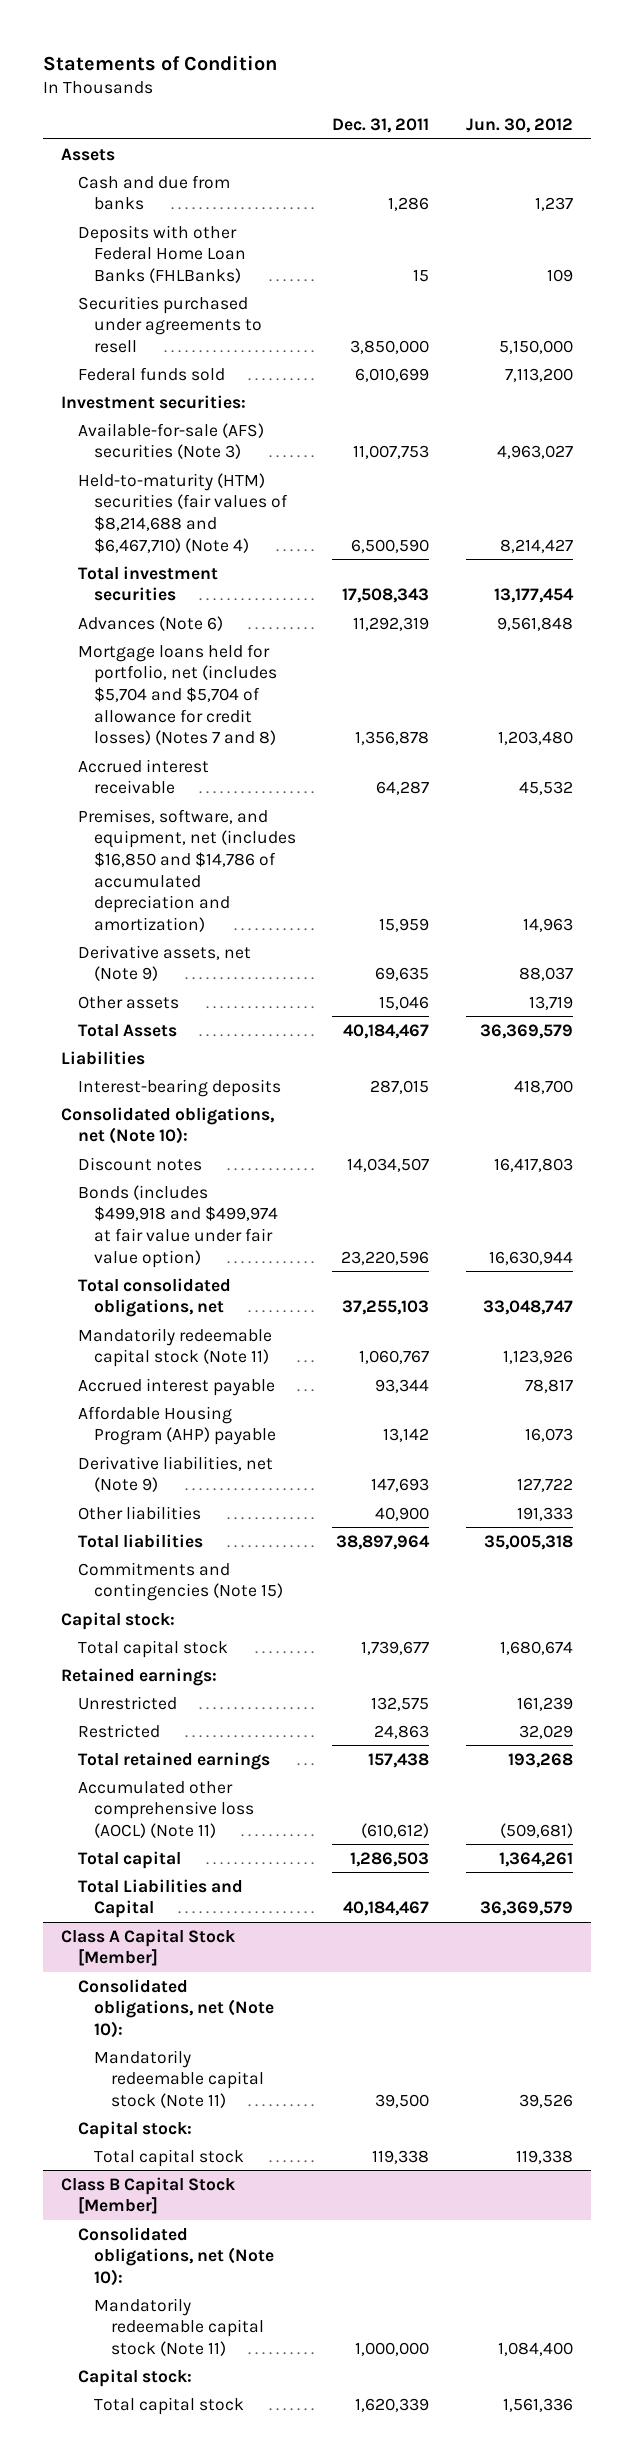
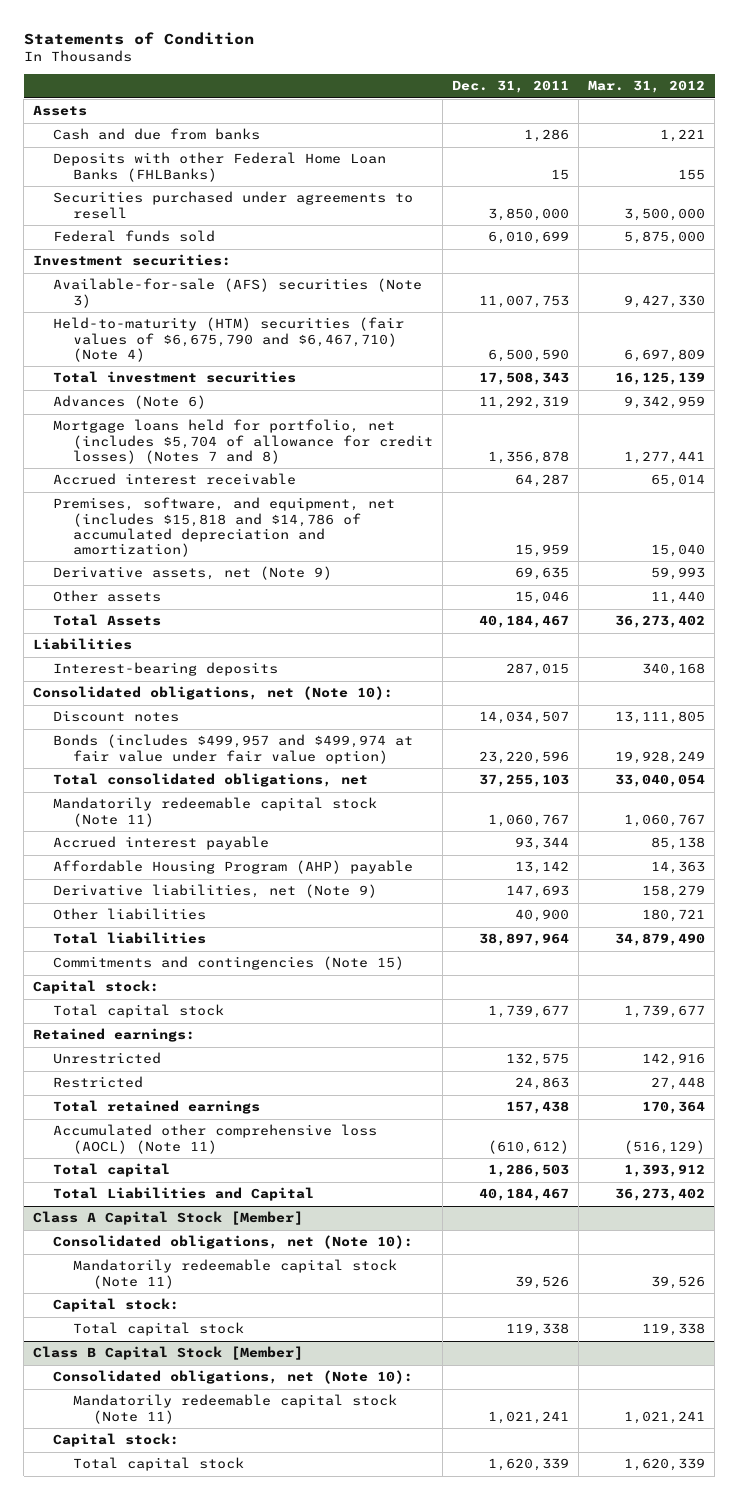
[465,118,573,134] Jun. 30, 2012 -> none
none -> [588,80,706,94] Mar. 31, 2012
[77,472,289,553] Held-to-maturity (HTM) securities (fair values of $8,214,688 and $6,467,710) (Note 4) -> [53,317,405,362] Held-to-maturity (HTM) securities (fair values of $6,675,790 and $6,467,710) (Note 4)
[77,643,278,746] Mortgage loans held for portfolio, net (includes $5,704 and $5,704 of allowance for credit losses) (Notes 7 and 8) -> [53,419,434,464] Mortgage loans held for portfolio, net (includes $5,704 of allowance for credit losses) (Notes 7 and 8)
[77,808,297,932] Premises, software, and equipment, net (includes $16,850 and $14,786 of accumulated depreciation and amortization) -> [53,497,396,557] Premises, software, and equipment, net (includes $15,818 and $14,786 of accumulated depreciation and amortization)
[77,1184,279,1268] Bonds (includes $499,918 and $499,974 at fair value under fair value option) -> [53,734,414,764] Bonds (includes $499,957 and $499,974 at fair value under fair value option)
[375,2093,430,2108] 39,500 -> [515,1275,570,1289] 39,526
[355,2341,430,2356] 1,000,000 -> [488,1410,570,1424] 1,021,241

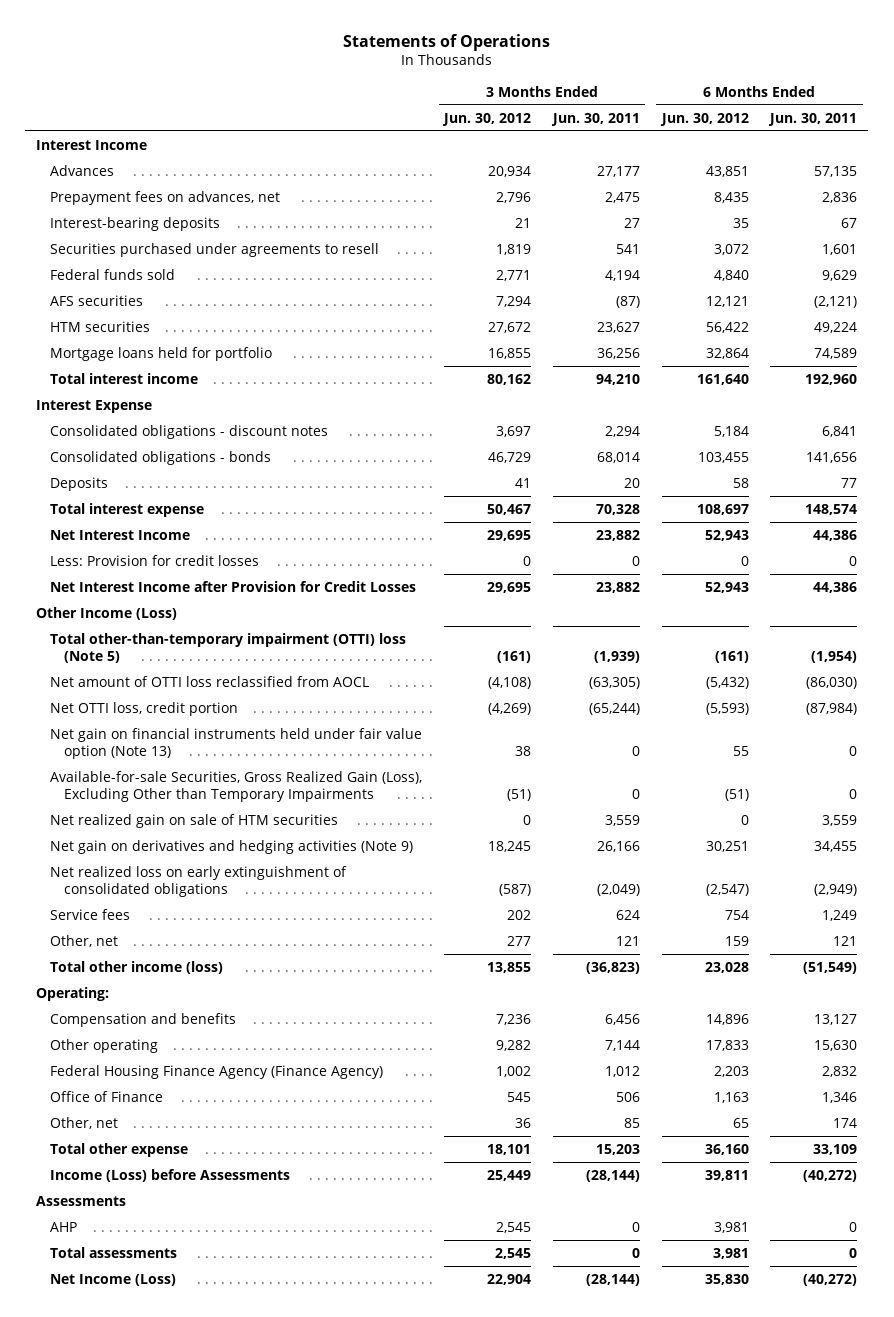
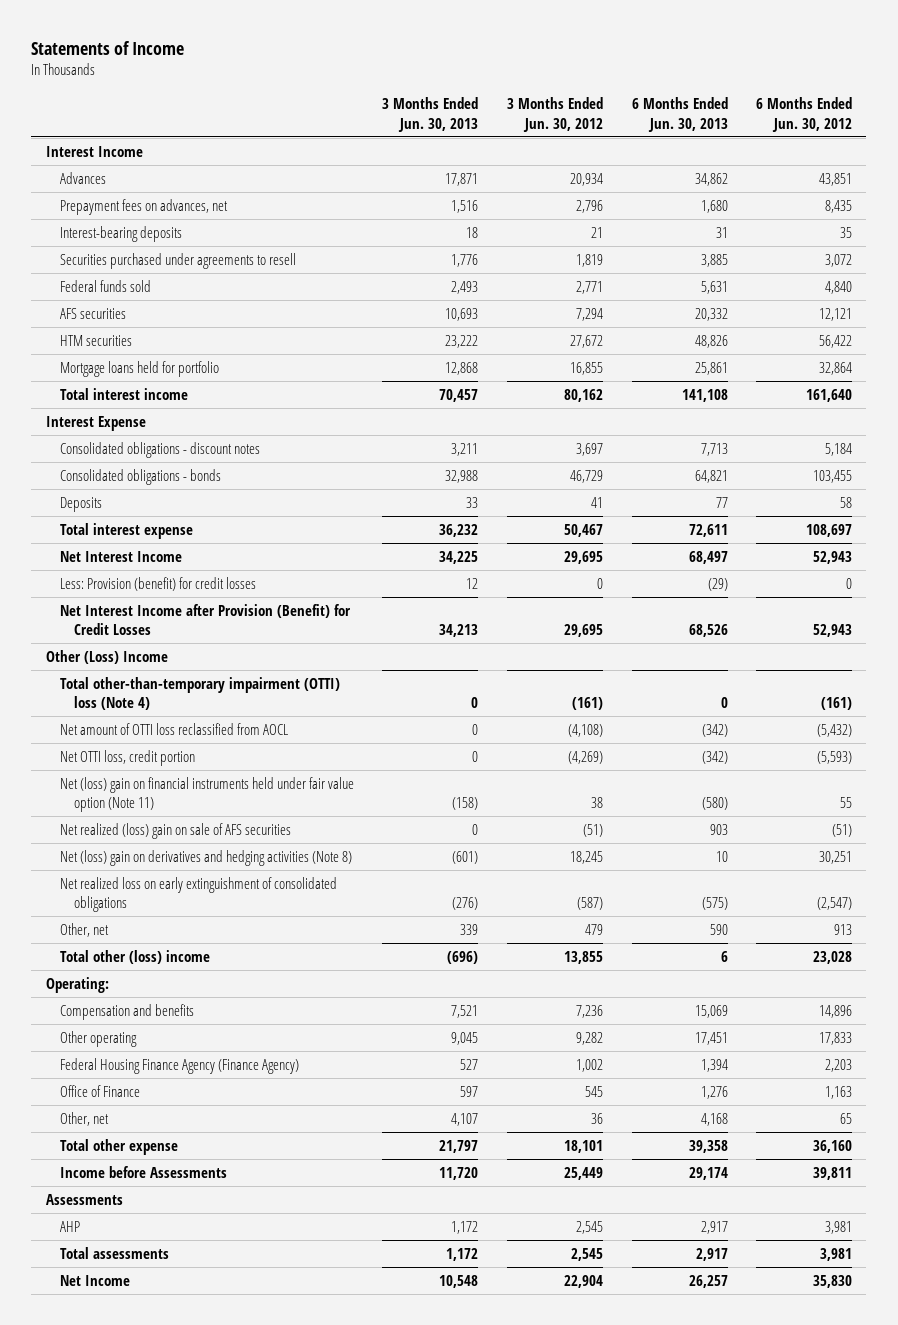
[342,33,550,51] Statements of Operations -> [31,40,185,55] Statements of Income
[550,112,640,126] Jun. 30, 2011 -> none
[768,112,858,126] Jun. 30, 2011 -> none
none -> [382,97,479,132] 3 Months Ended Jun. 30, 2013
none -> [631,97,728,132] 6 Months Ended Jun. 30, 2013
[50,554,260,566] Less: Provision for credit losses -> [59,576,256,591] Less: Provision (benefit) for credit losses
[50,580,417,592] Net Interest Income after Provision for Credit Losses -> [59,603,351,636] Net Interest Income after Provision (Benefit) for Credit Losses
[36,606,178,620] Other Income (Loss) -> [45,649,168,664] Other (Loss) Income
[50,632,407,664] Total other-than-temporary impairment (OTTI) loss (Note 5) -> [59,676,340,711] Total other-than-temporary impairment (OTTI) loss (Note 4)
[50,813,339,828] Net realized gain on sale of HTM securities -> none
[50,727,423,760] Net gain on financial instruments held under fair value option (Note 13) -> [59,776,354,813] Net (loss) gain on financial instruments held under fair value option (Note 11)
[50,770,423,803] Available-for-sale Securities, Gross Realized Gain (Loss), Excluding Other than Temporary Impairments -> [59,822,291,839] Net realized (loss) gain on sale of AFS securities
[50,839,414,854] Net gain on derivatives and hedging activities (Note 9) -> [59,849,352,866] Net (loss) gain on derivatives and hedging activities (Note 8)
[50,908,131,920] Service fees -> none
[507,935,532,946] 277 -> [585,923,604,935] 479
[724,935,749,946] 159 -> [834,923,853,935] 913
[50,960,224,974] Total other income (loss) -> [59,949,210,964] Total other (loss) income
[50,1168,291,1182] Income (Loss) before Assessments -> [59,1165,227,1178] Income before Assessments
[50,1273,177,1286] Net Income (Loss) -> [59,1274,130,1286] Net Income

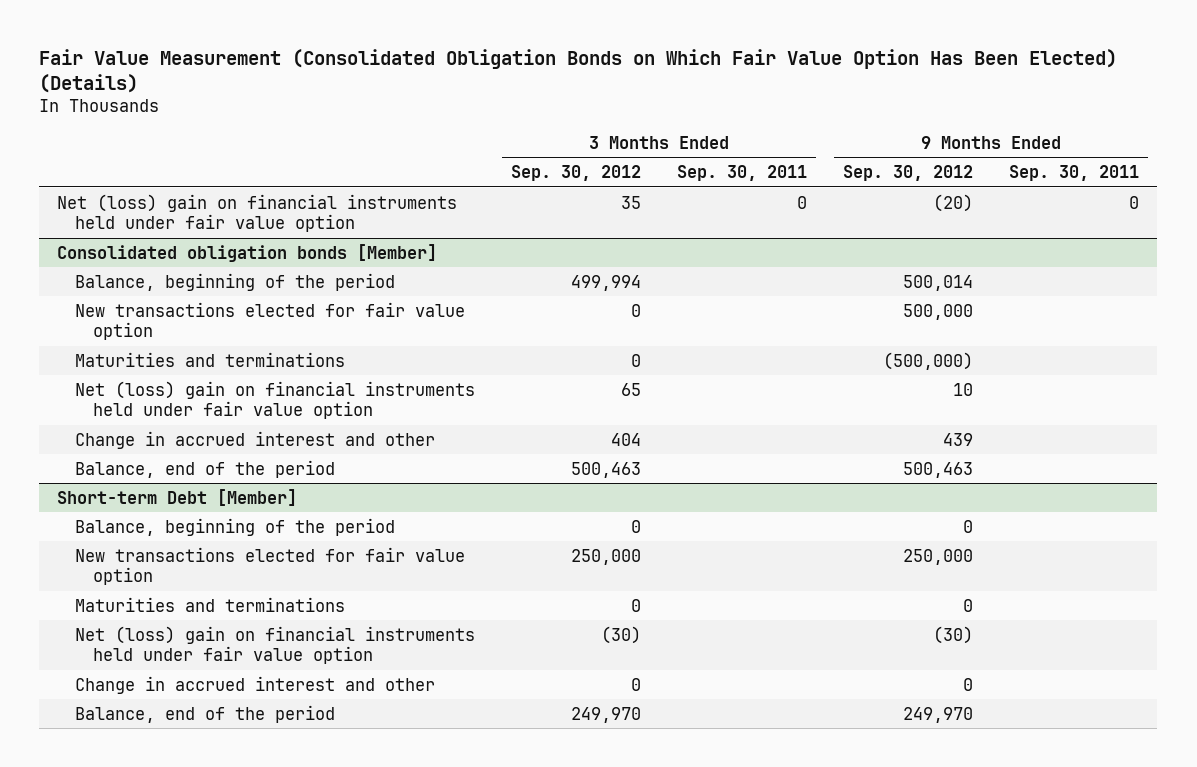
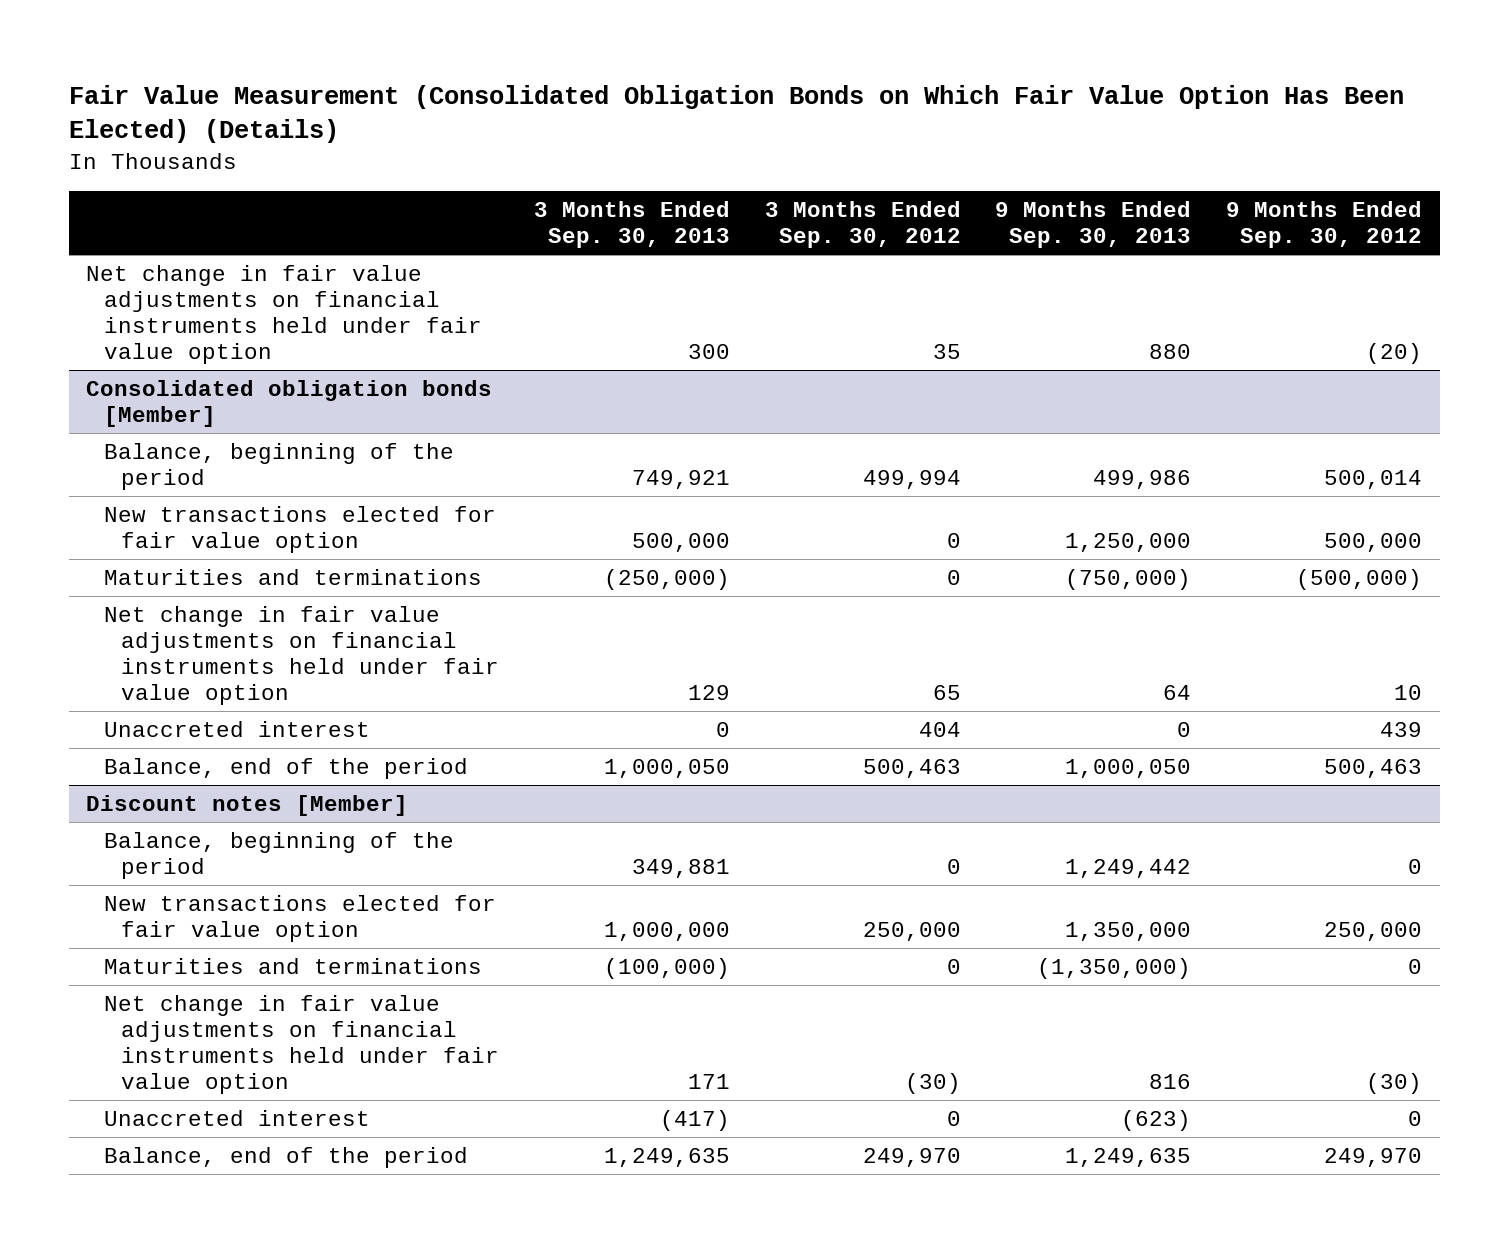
[677,165,808,182] Sep. 30, 2011 -> none
[1009,165,1140,182] Sep. 30, 2011 -> none
none -> [534,201,731,249] 3 Months Ended Sep. 30, 2013
none -> [995,201,1192,249] 9 Months Ended Sep. 30, 2013
[57,193,458,232] Net (loss) gain on financial instruments held under fair value option -> [86,265,482,365] Net change in fair value adjustments on financial instruments held under fair value option
[75,380,476,419] Net (loss) gain on financial instruments held under fair value option -> [103,606,500,706] Net change in fair value adjustments on financial instruments held under fair value option
[75,430,436,449] Change in accrued interest and other -> [103,721,370,738] Unaccreted interest
[57,488,298,506] Short-term Debt [Member] -> none
none -> [86,795,409,817] Discount notes [Member]
[75,625,476,664] Net (loss) gain on financial instruments held under fair value option -> [103,995,500,1095] Net change in fair value adjustments on financial instruments held under fair value option
[75,675,436,694] Change in accrued interest and other -> [103,1110,370,1127] Unaccreted interest

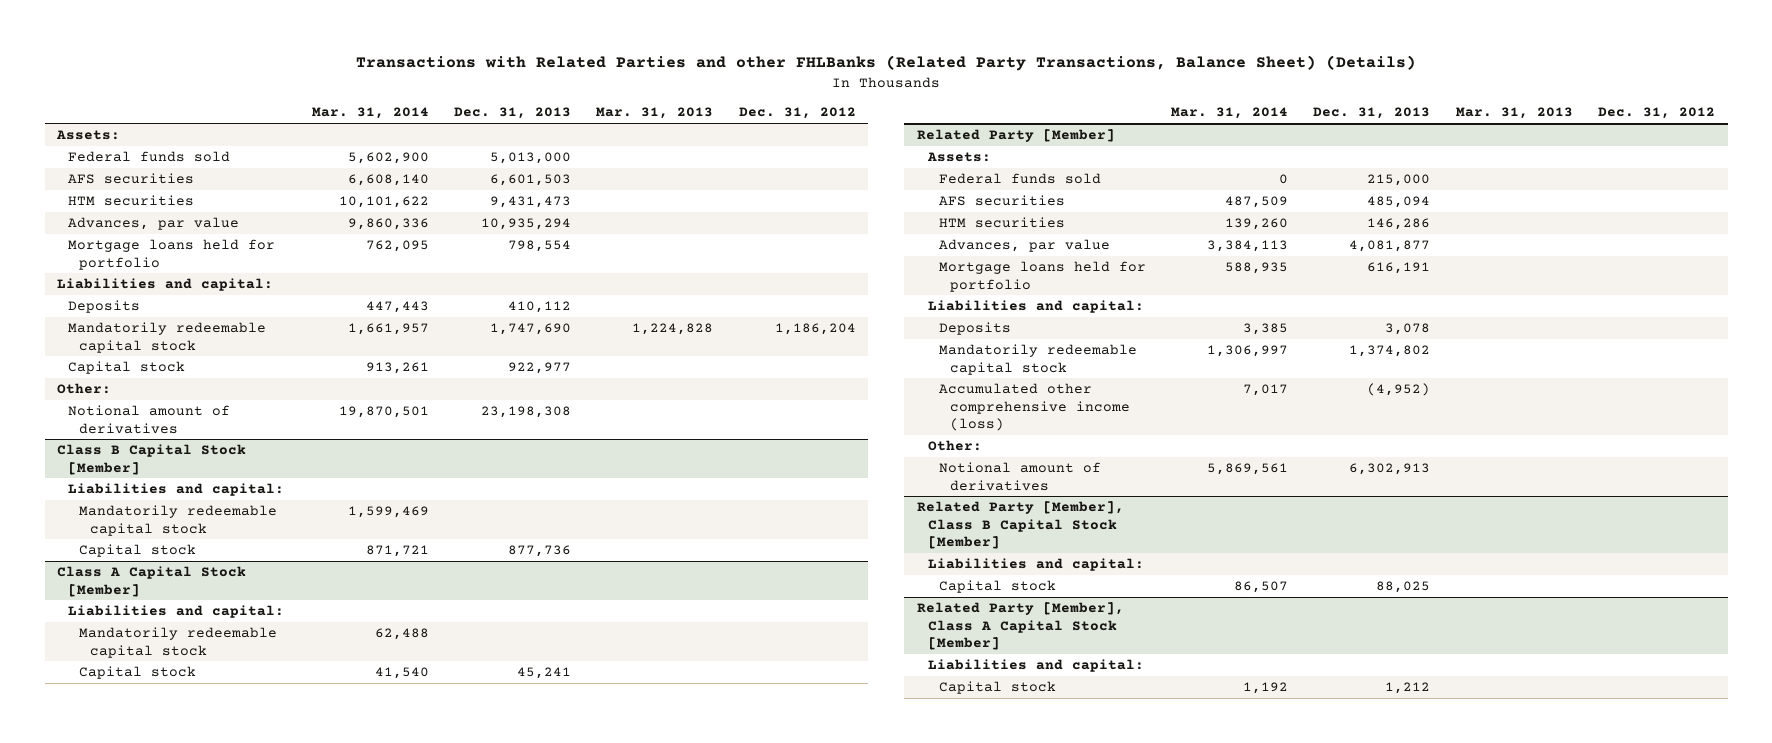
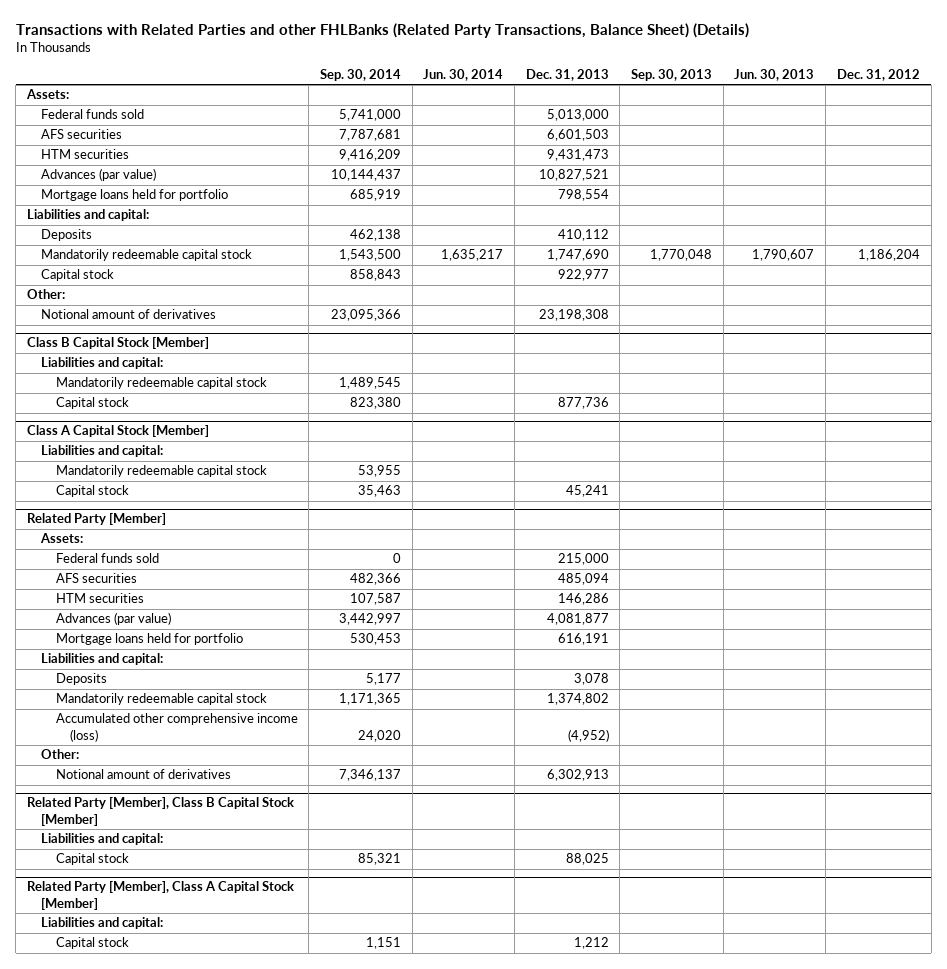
[311,107,429,120] Mar. 31, 2014 -> none
[596,107,714,120] Mar. 31, 2013 -> none
none -> [319,68,401,81] Sep. 30, 2014
none -> [423,68,504,81] Jun. 30, 2014
none -> [631,68,713,81] Sep. 30, 2013
none -> [734,68,815,81] Jun. 30, 2013
[68,217,240,231] Advances, par value -> [41,168,157,182] Advances (par value)
[480,218,571,231] 10,935,294 -> [538,169,609,182] 10,827,521
[938,239,1110,253] Advances, par value -> [55,612,171,626] Advances (par value)

